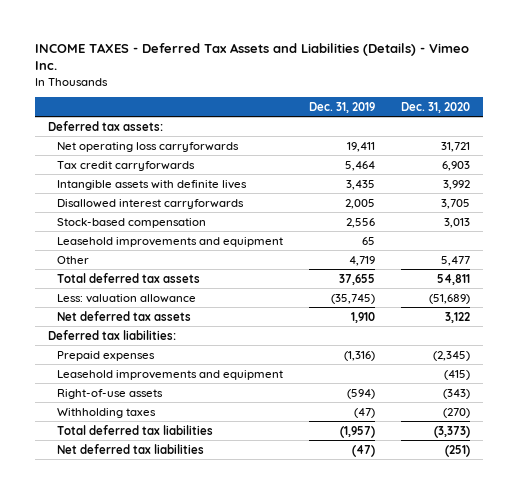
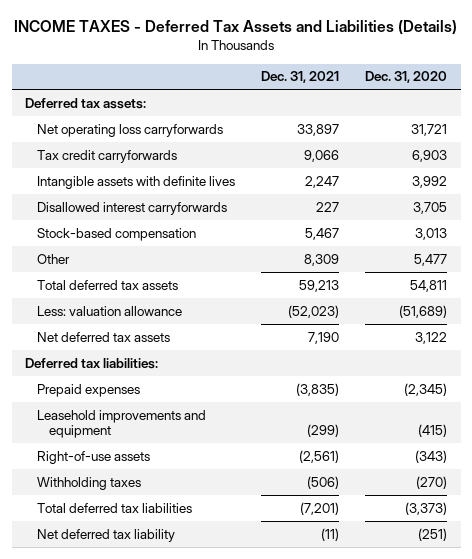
[34,42,469,71] INCOME TAXES - Deferred Tax Assets and Liabilities (Details) - Vimeo Inc. -> [14,20,458,36] INCOME TAXES - Deferred Tax Assets and Liabilities (Details)
[309,101,376,113] Dec. 31, 2019 -> none
none -> [261,71,340,84] Dec. 31, 2021
[57,236,284,247] Leasehold improvements and equipment -> none
[57,443,205,454] Net deferred tax liabilities -> [36,528,175,542] Net deferred tax liability

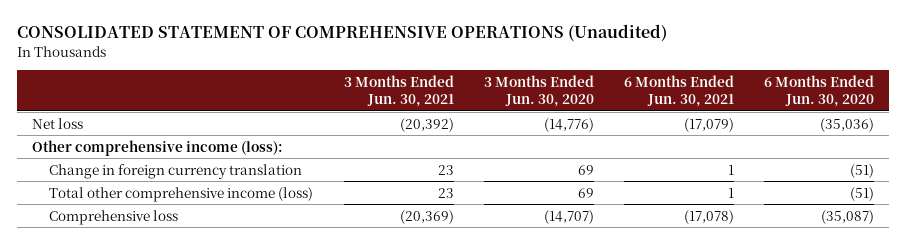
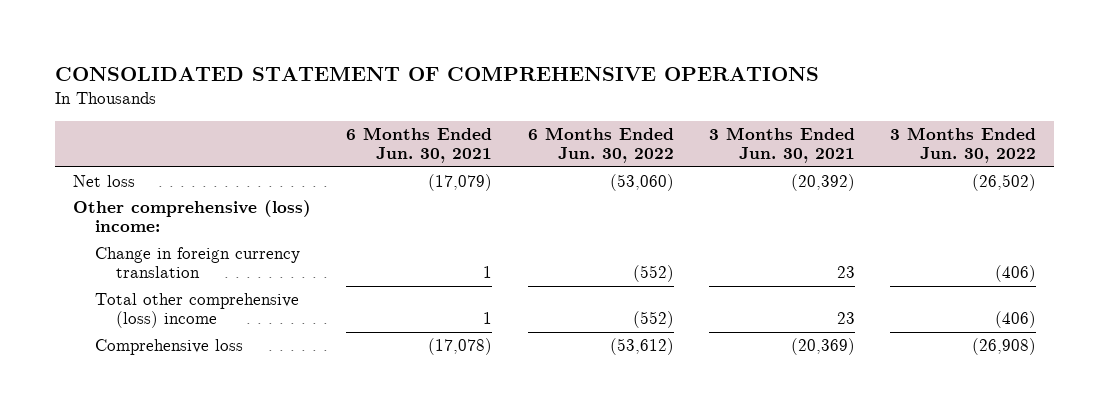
[16,24,667,43] CONSOLIDATED STATEMENT OF COMPREHENSIVE OPERATIONS (Unaudited) -> [55,66,820,82] CONSOLIDATED STATEMENT OF COMPREHENSIVE OPERATIONS
[483,75,594,108] 3 Months Ended Jun. 30, 2020 -> none
[763,75,874,108] 6 Months Ended Jun. 30, 2020 -> none
none -> [527,126,674,164] 6 Months Ended Jun. 30, 2022
none -> [890,126,1037,164] 3 Months Ended Jun. 30, 2022
[31,139,283,156] Other comprehensive income (loss): -> [72,199,311,233] Other comprehensive (loss) income:
[49,186,314,202] Total other comprehensive income (loss) -> [94,292,299,329] Total other comprehensive (loss) income

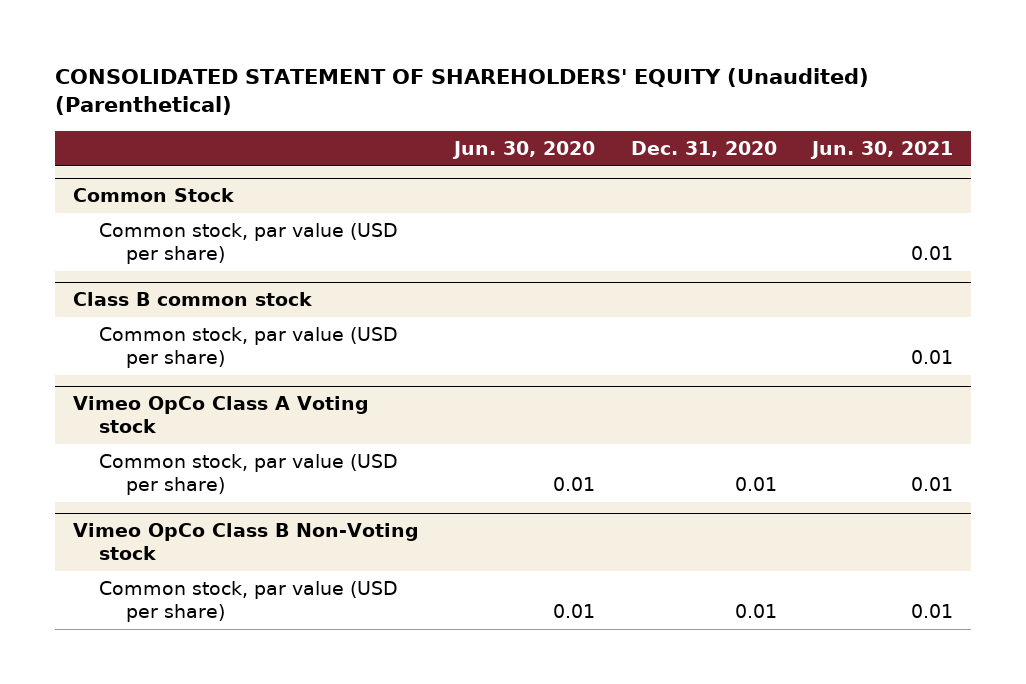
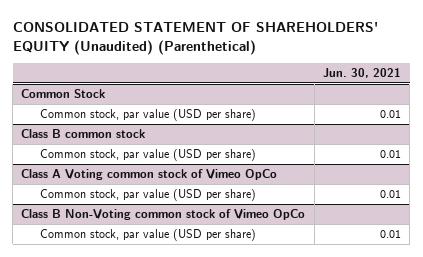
[452,140,596,159] Jun. 30, 2020 -> none
[630,140,777,157] Dec. 31, 2020 -> none
[72,396,369,433] Vimeo OpCo Class A Voting stock -> [21,169,278,181] Class A Voting common stock of Vimeo OpCo
[72,523,419,560] Vimeo OpCo Class B Non-Voting stock -> [21,209,306,221] Class B Non-Voting common stock of Vimeo OpCo

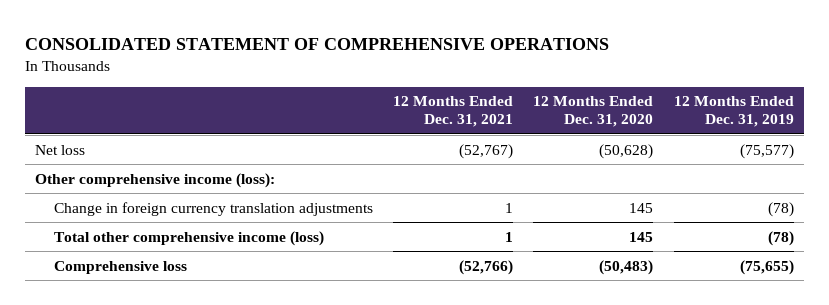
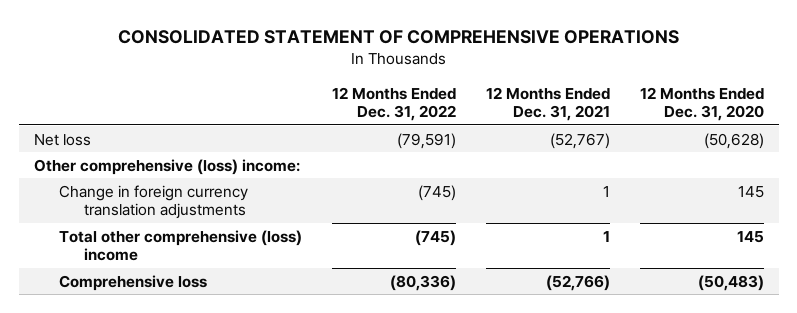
[673,96,794,128] 12 Months Ended Dec. 31, 2019 -> none
none -> [331,86,456,122] 12 Months Ended Dec. 31, 2022
[35,172,276,188] Other comprehensive income (loss): -> [33,158,300,175] Other comprehensive (loss) income:
[54,230,325,246] Total other comprehensive income (loss) -> [58,229,302,262] Total other comprehensive (loss) income

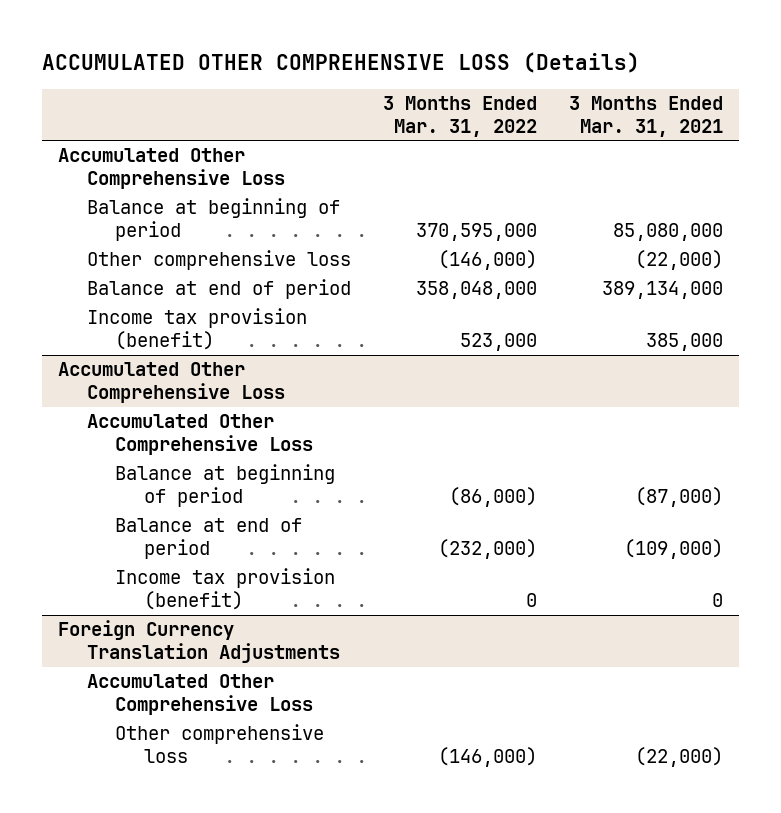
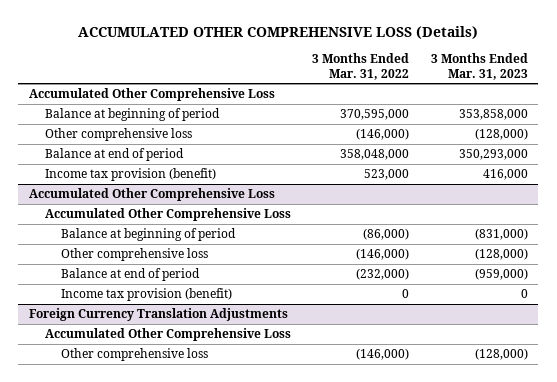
[568,95,723,137] 3 Months Ended Mar. 31, 2021 -> none
none -> [430,53,528,80] 3 Months Ended Mar. 31, 2023
none -> [61,248,209,262] Other comprehensive loss

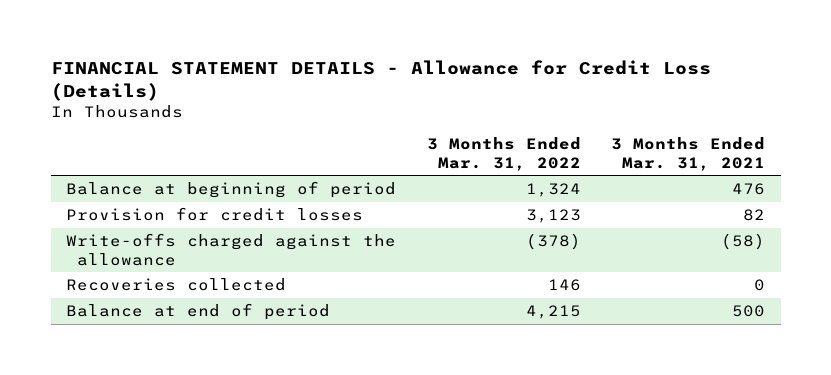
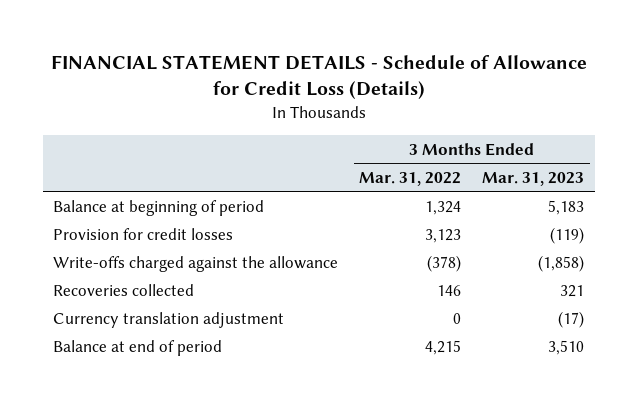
[50,59,711,101] FINANCIAL STATEMENT DETAILS - Allowance for Credit Loss (Details) -> [50,55,587,100] FINANCIAL STATEMENT DETAILS - Schedule of Allowance for Credit Loss (Details)
[611,137,766,171] 3 Months Ended Mar. 31, 2021 -> none
none -> [482,171,585,186] Mar. 31, 2023
none -> [53,311,285,328] Currency translation adjustment

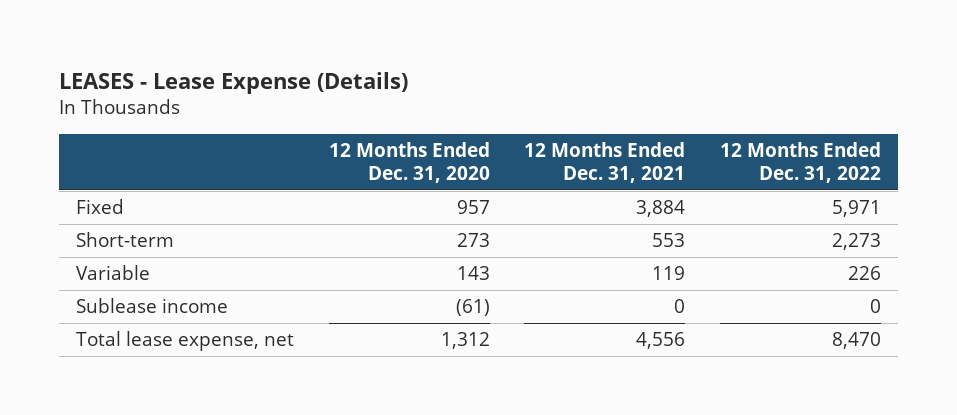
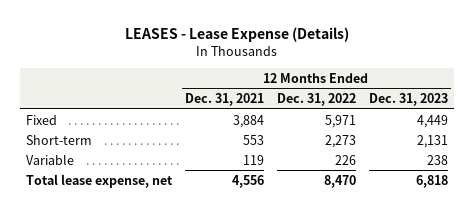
[328,141,490,183] 12 Months Ended Dec. 31, 2020 -> none
none -> [368,93,448,107] Dec. 31, 2023
[76,298,229,314] Sublease income -> none

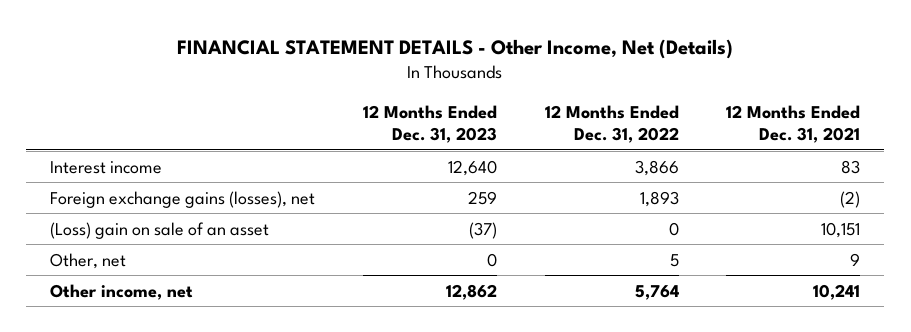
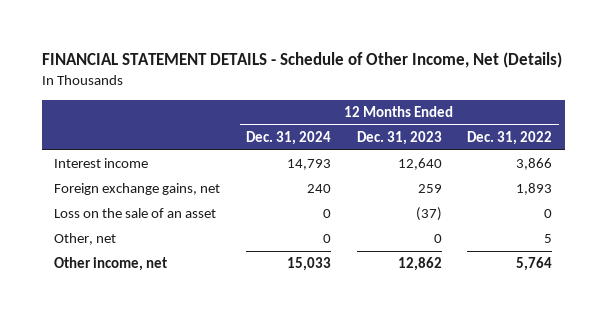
[177,39,734,60] FINANCIAL STATEMENT DETAILS - Other Income, Net (Details) -> [41,51,562,68] FINANCIAL STATEMENT DETAILS - Schedule of Other Income, Net (Details)
[726,104,861,143] 12 Months Ended Dec. 31, 2021 -> none
none -> [246,131,332,146] Dec. 31, 2024
[50,190,316,208] Foreign exchange gains (losses), net -> [54,183,221,196] Foreign exchange gains, net
[50,221,270,239] (Loss) gain on sale of an asset -> [54,208,217,219] Loss on the sale of an asset

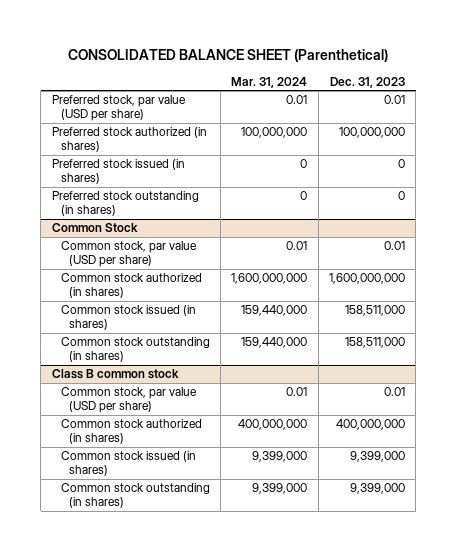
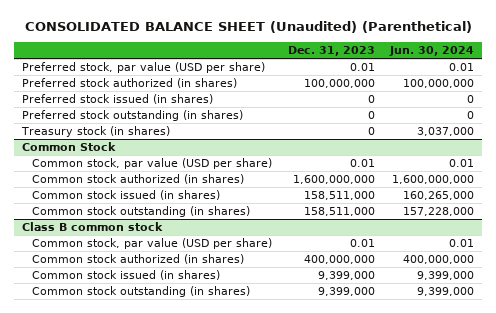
[68,48,389,62] CONSOLIDATED BALANCE SHEET (Parenthetical) -> [25,21,473,34] CONSOLIDATED BALANCE SHEET (Unaudited) (Parenthetical)
[231,76,308,88] Mar. 31, 2024 -> none
none -> [389,46,475,57] Jun. 30, 2024
none -> [20,126,170,138] Treasury stock (in shares)

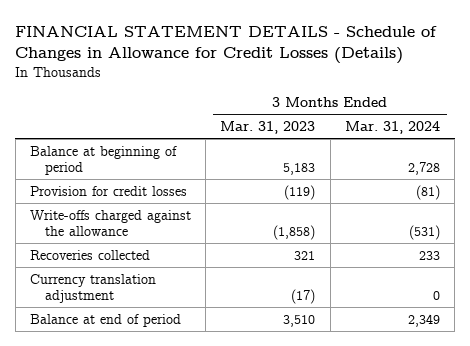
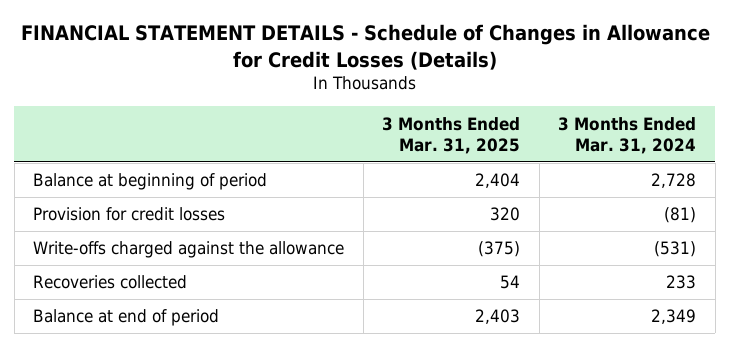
[220,121,316,135] Mar. 31, 2023 -> none
none -> [382,116,521,155] 3 Months Ended Mar. 31, 2025
[29,273,156,304] Currency translation adjustment -> none

